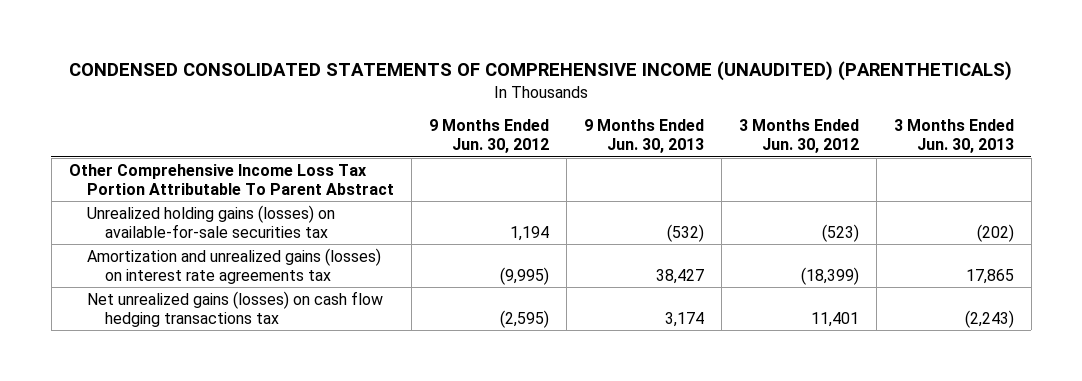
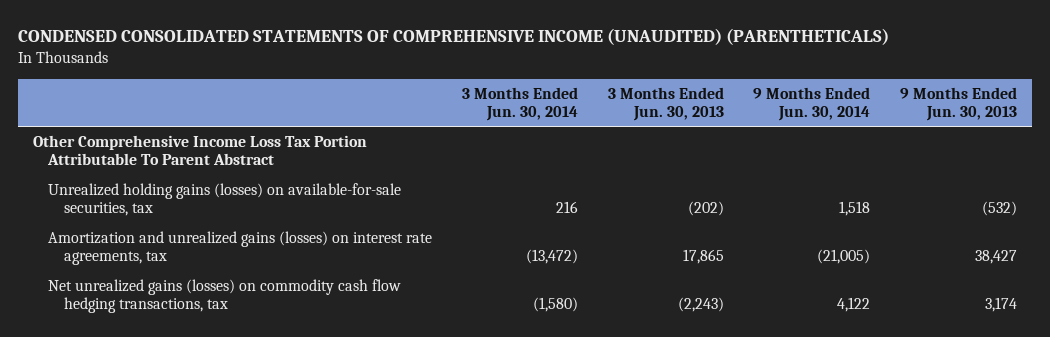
[428,119,549,154] 9 Months Ended Jun. 30, 2012 -> none
[738,119,859,154] 3 Months Ended Jun. 30, 2012 -> none
none -> [462,87,579,122] 3 Months Ended Jun. 30, 2014
none -> [753,87,871,122] 9 Months Ended Jun. 30, 2014
[86,204,335,238] Unrealized holding gains (losses) on available-for-sale securities tax -> [48,183,402,217] Unrealized holding gains (losses) on available-for-sale securities, tax
[86,247,381,284] Amortization and unrealized gains (losses) on interest rate agreements tax -> [48,231,433,266] Amortization and unrealized gains (losses) on interest rate agreements, tax
[86,290,383,327] Net unrealized gains (losses) on cash flow hedging transactions tax -> [48,279,402,314] Net unrealized gains (losses) on commodity cash flow hedging transactions, tax

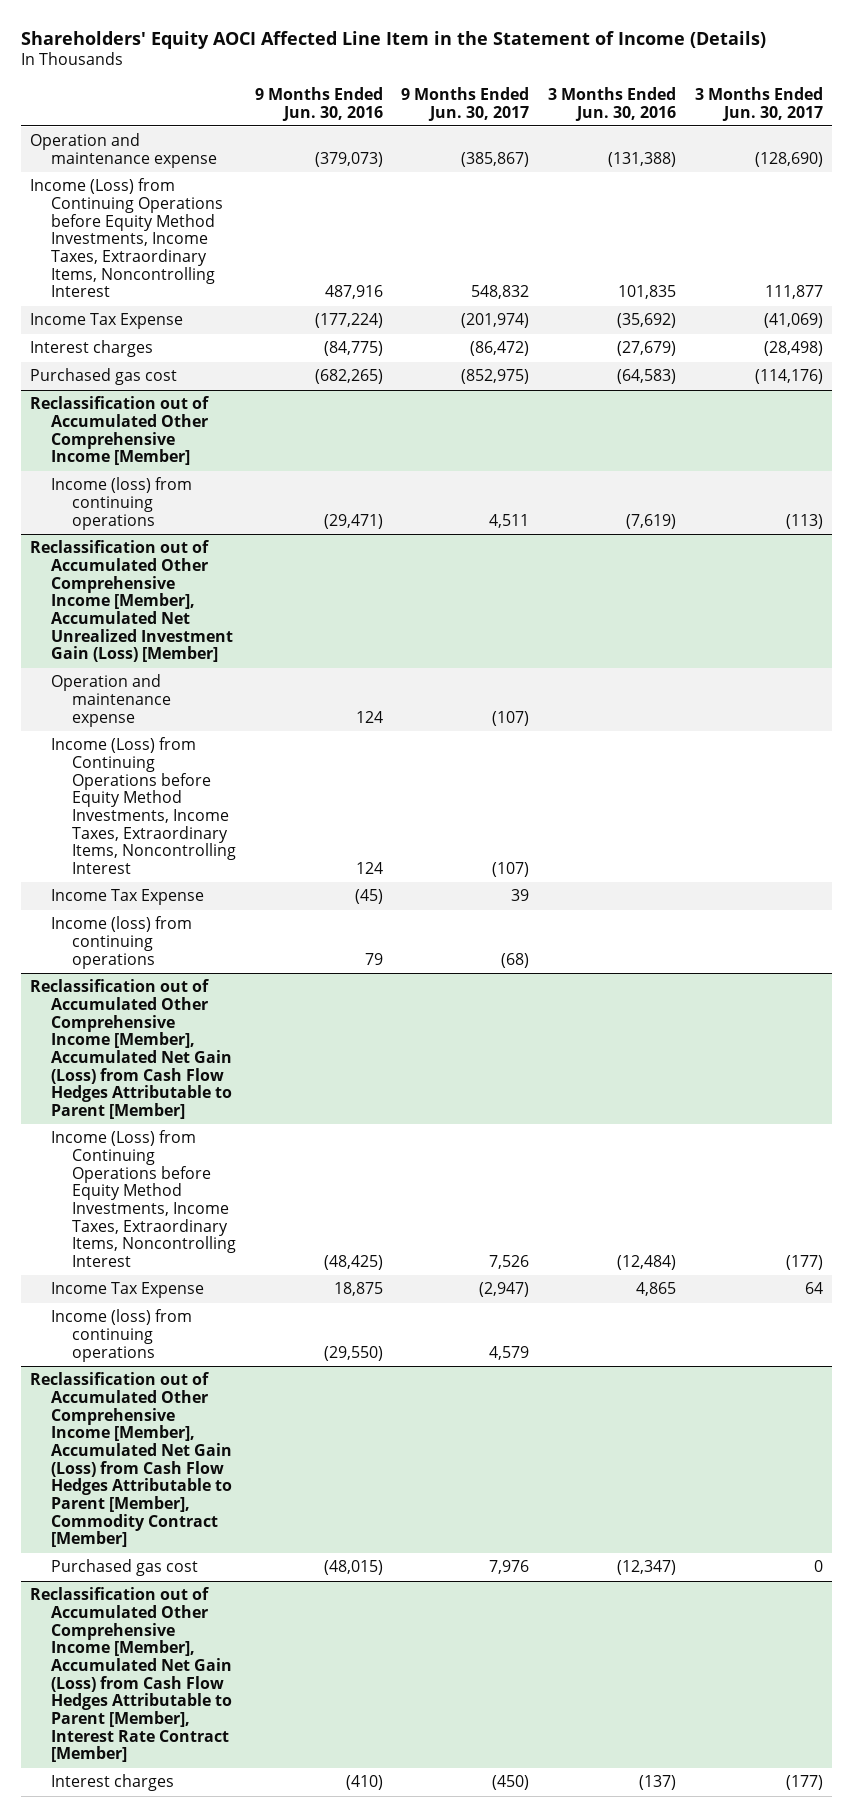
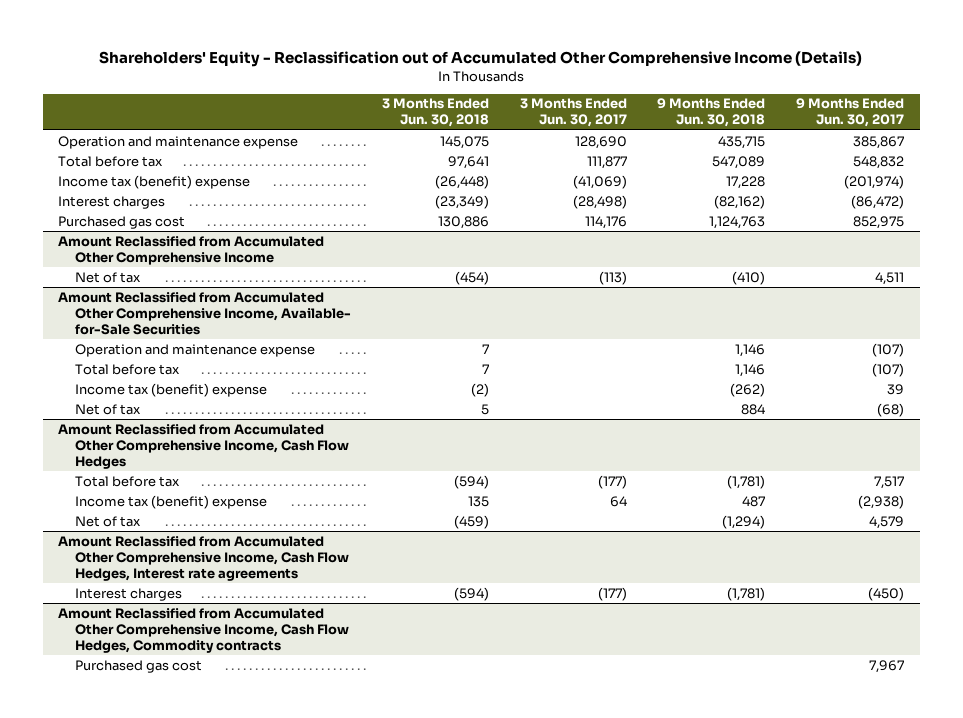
[20,30,766,49] Shareholders' Equity AOCI Affected Line Item in the Statement of Income (Details) -> [99,51,863,68] Shareholders' Equity - Reclassification out of Accumulated Other Comprehensive Income (Details)
[254,86,383,121] 9 Months Ended Jun. 30, 2016 -> none
[547,86,676,121] 3 Months Ended Jun. 30, 2016 -> none
none -> [381,98,489,128] 3 Months Ended Jun. 30, 2018
none -> [657,98,766,128] 9 Months Ended Jun. 30, 2018
[461,151,530,167] (385,867) -> [853,135,905,149] 385,867
[754,151,823,167] (128,690) -> [574,135,627,149] 128,690
[30,178,224,298] Income (Loss) from Continuing Operations before Equity Method Investments, Income Taxes, Extraordinary Items, Noncontrolling Interest -> [58,155,164,167] Total before tax
[30,313,184,330] Income Tax Expense -> [58,174,251,189] Income tax (benefit) expense
[30,540,234,663] Reclassification out of Accumulated Other Comprehensive Income [Member], Accumulated Net Unrealized Investment Gain (Loss) [Member] -> none
[461,369,530,385] (852,975) -> [853,215,905,229] 852,975
[754,369,823,385] (114,176) -> [584,215,627,229] 114,176
[30,396,210,466] Reclassification out of Accumulated Other Comprehensive Income [Member] -> [58,235,325,265] Amount Reclassified from Accumulated Other Comprehensive Income
[51,477,193,530] Income (loss) from continuing operations -> [74,271,141,283] Net of tax
none -> [58,291,351,335] Amount Reclassified from Accumulated Other Comprehensive Income, Available- for-Sale Securities
[30,979,233,1120] Reclassification out of Accumulated Other Comprehensive Income [Member], Accumulated Net Gain (Loss) from Cash Flow Hedges Attributable to Parent [Member] -> none
[51,1130,237,1268] Income (Loss) from Continuing Operations before Equity Method Investments, Income Taxes, Extraordinary Items, Noncontrolling Interest -> none
[30,1372,233,1548] Reclassification out of Accumulated Other Comprehensive Income [Member], Accumulated Net Gain (Loss) from Cash Flow Hedges Attributable to Parent [Member], Commodity Contract [Member] -> none
[51,1559,199,1577] Purchased gas cost -> none
[30,1587,233,1763] Reclassification out of Accumulated Other Comprehensive Income [Member], Accumulated Net Gain (Loss) from Cash Flow Hedges Attributable to Parent [Member], Interest Rate Contract [Member] -> none
[51,737,237,875] Income (Loss) from Continuing Operations before Equity Method Investments, Income Taxes, Extraordinary Items, Noncontrolling Interest -> [74,363,180,375] Total before tax
[51,889,205,906] Income Tax Expense -> [74,382,267,397] Income tax (benefit) expense
[51,916,193,969] Income (loss) from continuing operations -> [74,403,141,415] Net of tax
none -> [58,423,349,469] Amount Reclassified from Accumulated Other Comprehensive Income, Cash Flow Hedges
none -> [74,475,180,487] Total before tax
[51,1282,205,1299] Income Tax Expense -> [74,494,267,509] Income tax (benefit) expense
[479,1282,530,1298] (2,947) -> [858,494,905,509] (2,938)
[51,1309,193,1362] Income (loss) from continuing operations -> [74,515,141,527] Net of tax
none -> [58,535,349,581] Amount Reclassified from Accumulated Other Comprehensive Income, Cash Flow Hedges, Interest rate agreements
none -> [58,607,349,653] Amount Reclassified from Accumulated Other Comprehensive Income, Cash Flow Hedges, Commodity contracts
none -> [74,659,202,673] Purchased gas cost

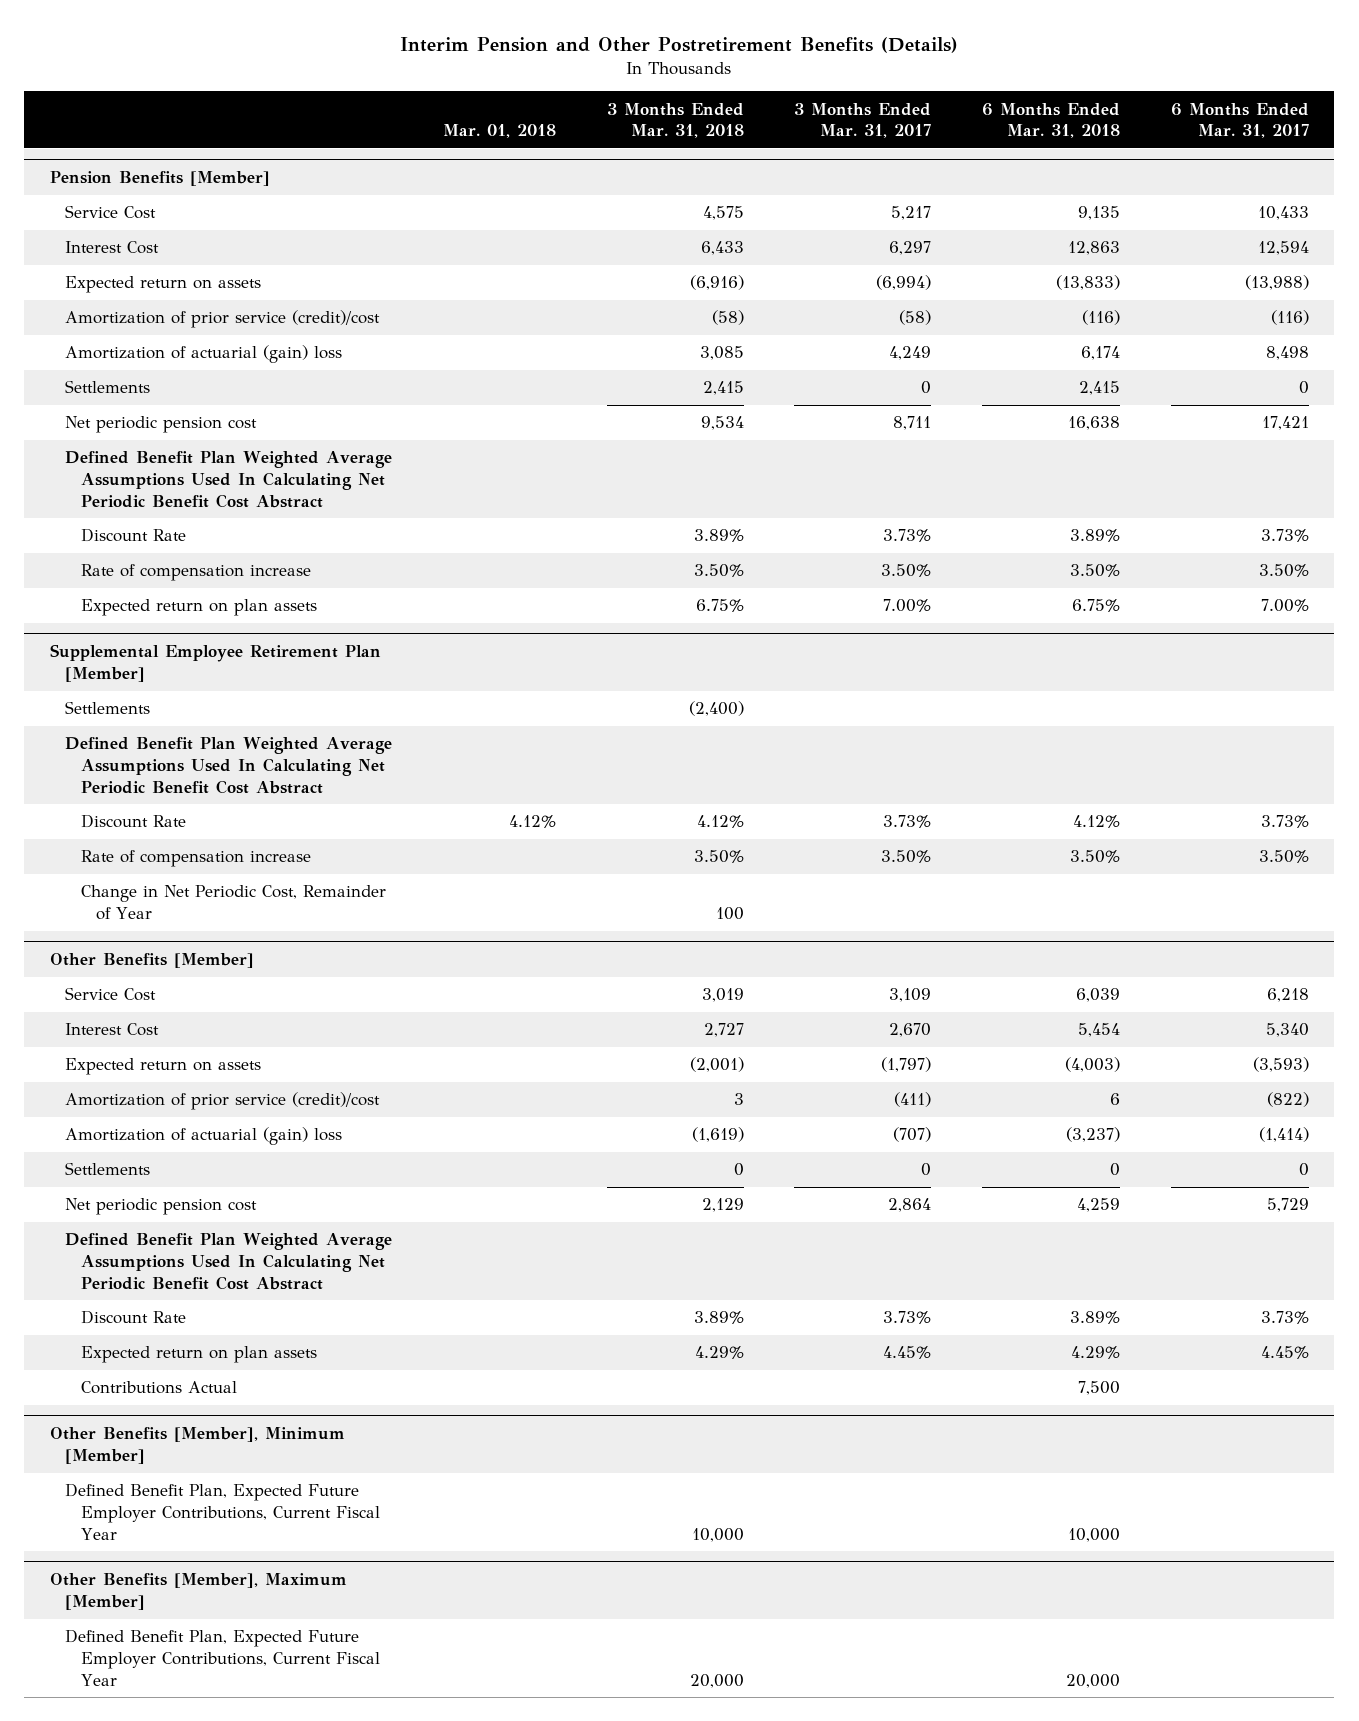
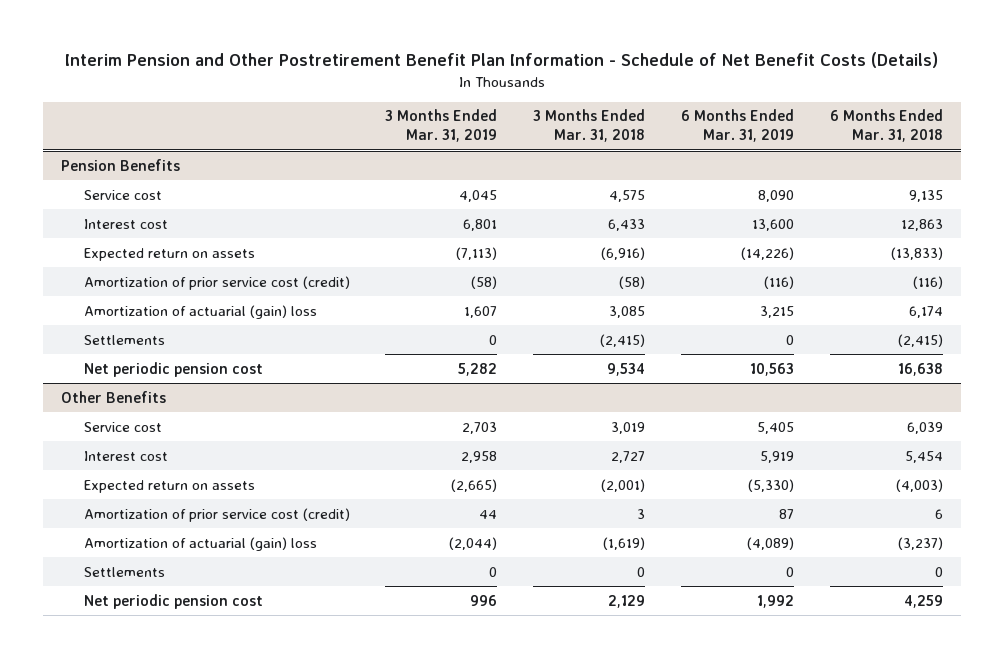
[400,36,959,53] Interim Pension and Other Postretirement Benefits (Details) -> [65,52,939,69] Interim Pension and Other Postretirement Benefit Plan Information - Schedule of Net Benefit Costs (Details)
[442,124,556,139] Mar. 01, 2018 -> none
[794,102,932,139] 3 Months Ended Mar. 31, 2017 -> none
[1171,102,1310,139] 6 Months Ended Mar. 31, 2017 -> none
none -> [385,109,498,143] 3 Months Ended Mar. 31, 2019
none -> [681,109,795,143] 6 Months Ended Mar. 31, 2019
[49,171,270,187] Pension Benefits [Member] -> [61,158,181,171] Pension Benefits
[65,205,157,220] Service Cost -> [83,189,162,200] Service cost
[65,241,160,255] Interest Cost -> [83,218,168,229] Interest cost
[65,310,381,329] Amortization of prior service (credit)/cost -> [83,275,350,290] Amortization of prior service cost (credit)
[702,381,744,396] 2,415 -> [600,333,646,347] (2,415)
[1079,381,1121,396] 2,415 -> [898,333,944,347] (2,415)
[65,451,393,508] Defined Benefit Plan Weighted Average Assumptions Used In Calculating Net Periodic Benefit Cost Abstract -> none
[80,528,186,543] Discount Rate -> none
[80,564,311,582] Rate of compensation increase -> none
[80,599,317,617] Expected return on plan assets -> none
[49,644,381,682] Supplemental Employee Retirement Plan [Member] -> none
[65,701,151,715] Settlements -> none
[65,737,393,794] Defined Benefit Plan Weighted Average Assumptions Used In Calculating Net Periodic Benefit Cost Abstract -> none
[80,814,186,829] Discount Rate -> none
[80,850,311,868] Rate of compensation increase -> none
[80,885,386,921] Change in Net Periodic Cost, Remainder of Year -> none
[49,953,254,969] Other Benefits [Member] -> [61,390,167,403] Other Benefits
[65,987,157,1002] Service Cost -> [83,421,162,432] Service cost
[65,1023,160,1037] Interest Cost -> [83,450,168,461] Interest cost
[65,1092,381,1111] Amortization of prior service (credit)/cost -> [83,507,350,522] Amortization of prior service cost (credit)
[65,1233,393,1290] Defined Benefit Plan Weighted Average Assumptions Used In Calculating Net Periodic Benefit Cost Abstract -> none
[80,1310,186,1325] Discount Rate -> none
[80,1346,317,1364] Expected return on plan assets -> none
[80,1381,237,1395] Contributions Actual -> none
[49,1427,345,1464] Other Benefits [Member], Minimum [Member] -> none
[65,1483,380,1540] Defined Benefit Plan, Expected Future Employer Contributions, Current Fiscal Year -> none
[49,1573,347,1610] Other Benefits [Member], Maximum [Member] -> none
[65,1629,380,1686] Defined Benefit Plan, Expected Future Employer Contributions, Current Fiscal Year -> none

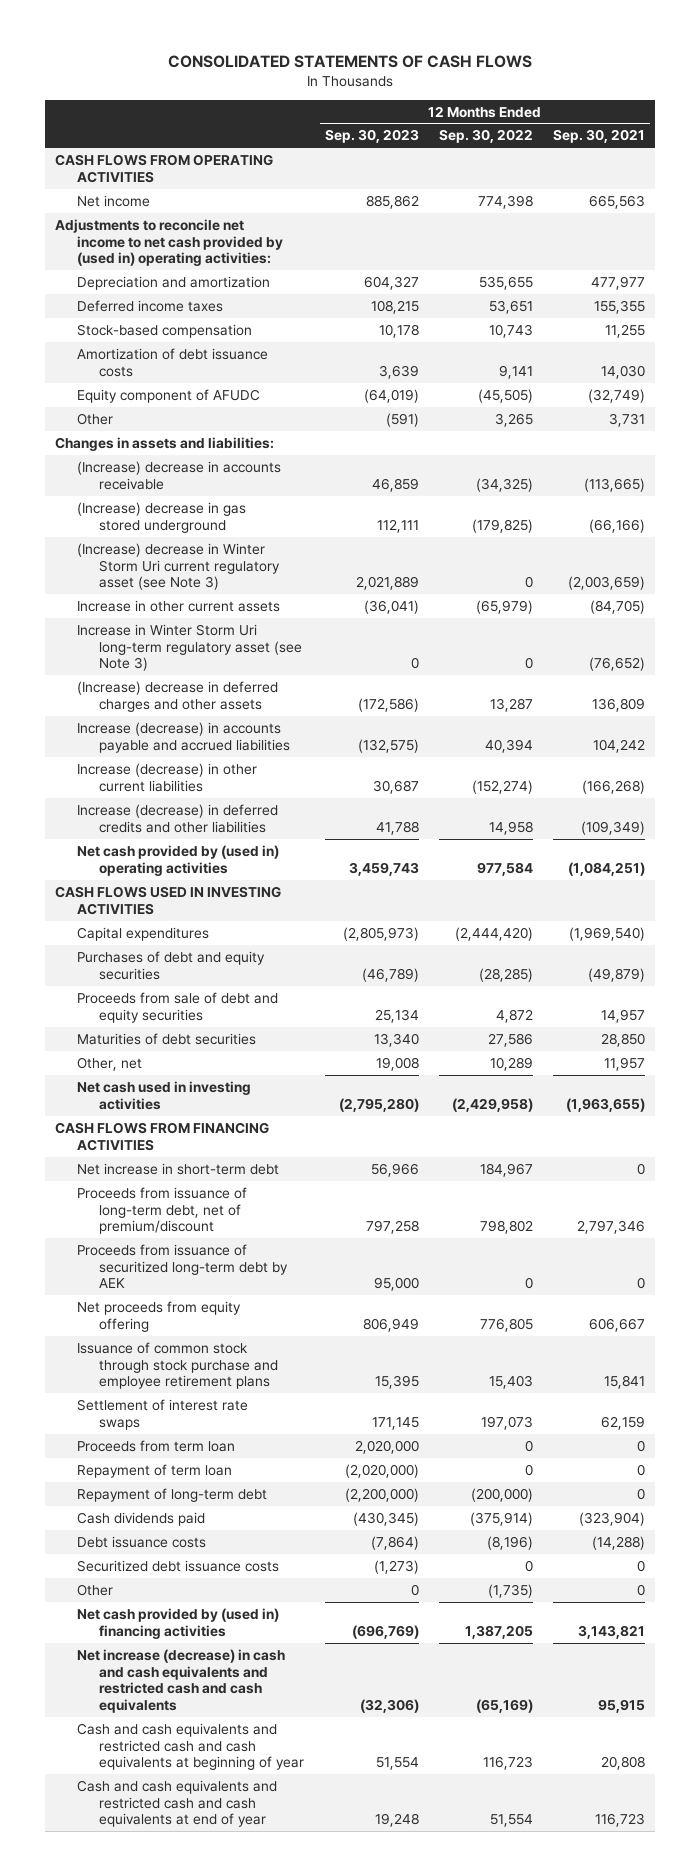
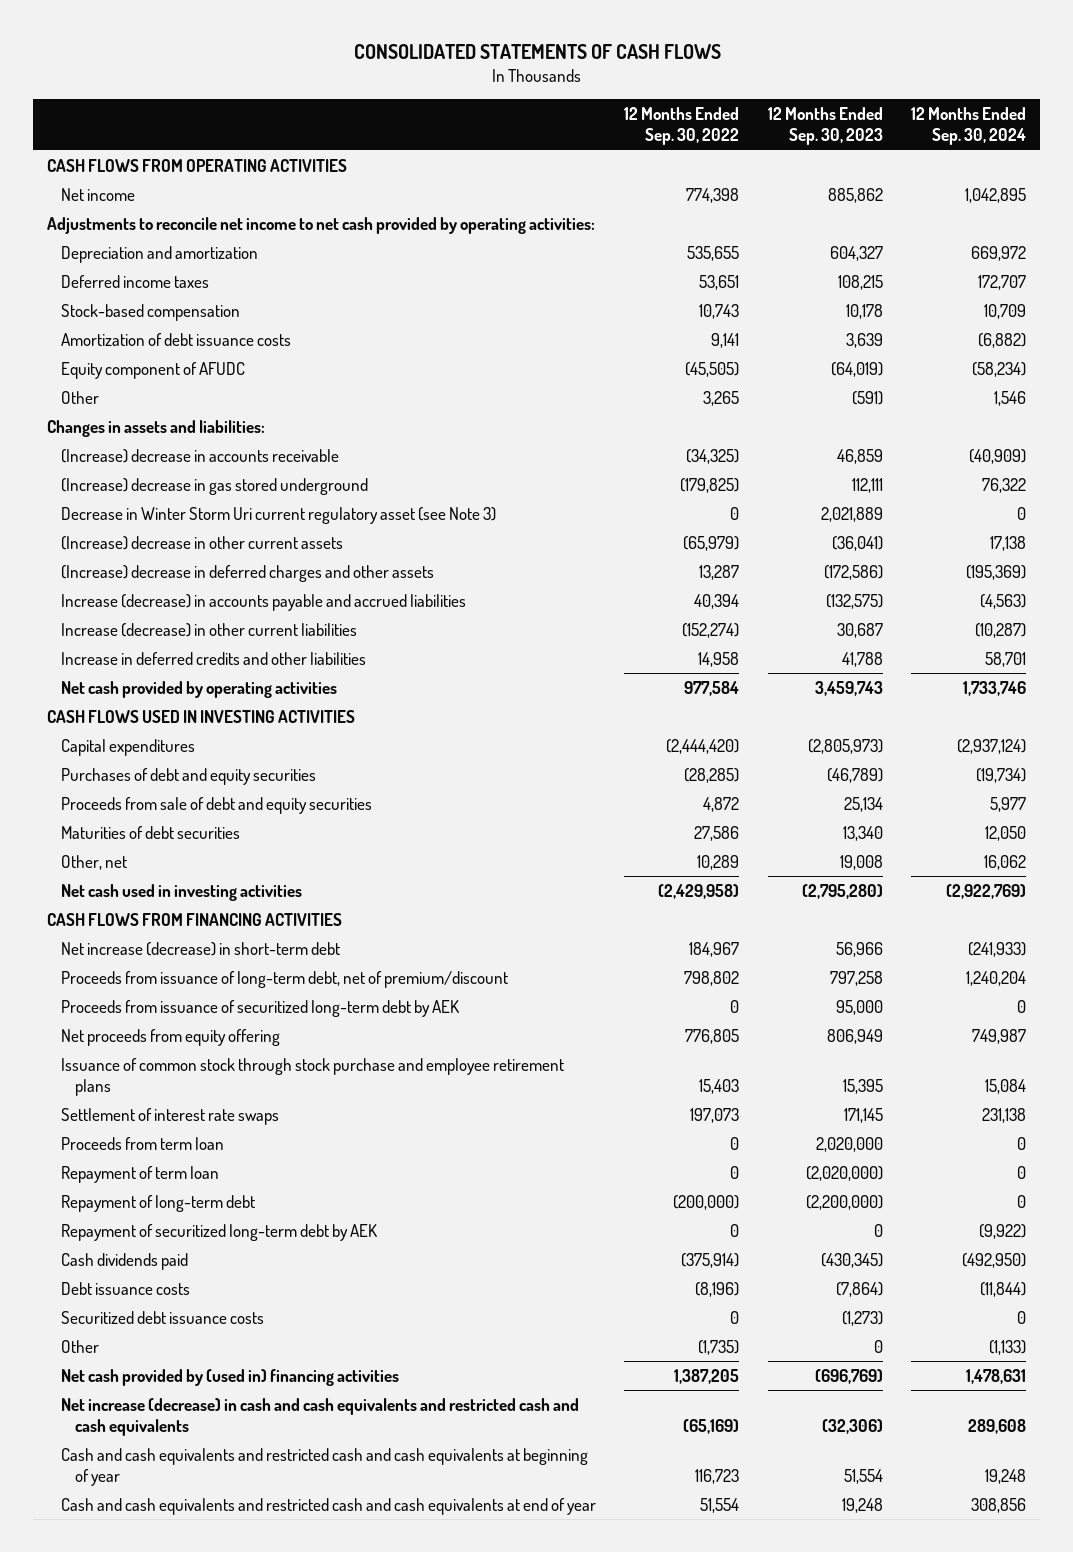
[552,129,645,144] Sep. 30, 2021 -> none
none -> [911,107,1027,146] 12 Months Ended Sep. 30, 2024
[55,218,284,267] Adjustments to reconcile net income to net cash provided by (used in) operating activities: -> [47,216,596,234] Adjustments to reconcile net income to net cash provided by operating activities:
[77,623,303,672] Increase in Winter Storm Uri long-term regulatory asset (see Note 3) -> none
[77,542,281,591] (Increase) decrease in Winter Storm Uri current regulatory asset (see Note 3) -> [61,506,497,524] Decrease in Winter Storm Uri current regulatory asset (see Note 3)
[77,599,281,612] Increase in other current assets -> [61,535,344,550] (Increase) decrease in other current assets
[77,803,279,833] Increase (decrease) in deferred credits and other liabilities -> [61,651,367,665] Increase in deferred credits and other liabilities
[77,844,280,876] Net cash provided by (used in) operating activities -> [61,680,338,698] Net cash provided by operating activities
[77,1162,280,1175] Net increase in short-term debt -> [61,941,341,956] Net increase (decrease) in short-term debt
none -> [61,1223,378,1241] Repayment of securitized long-term debt by AEK

